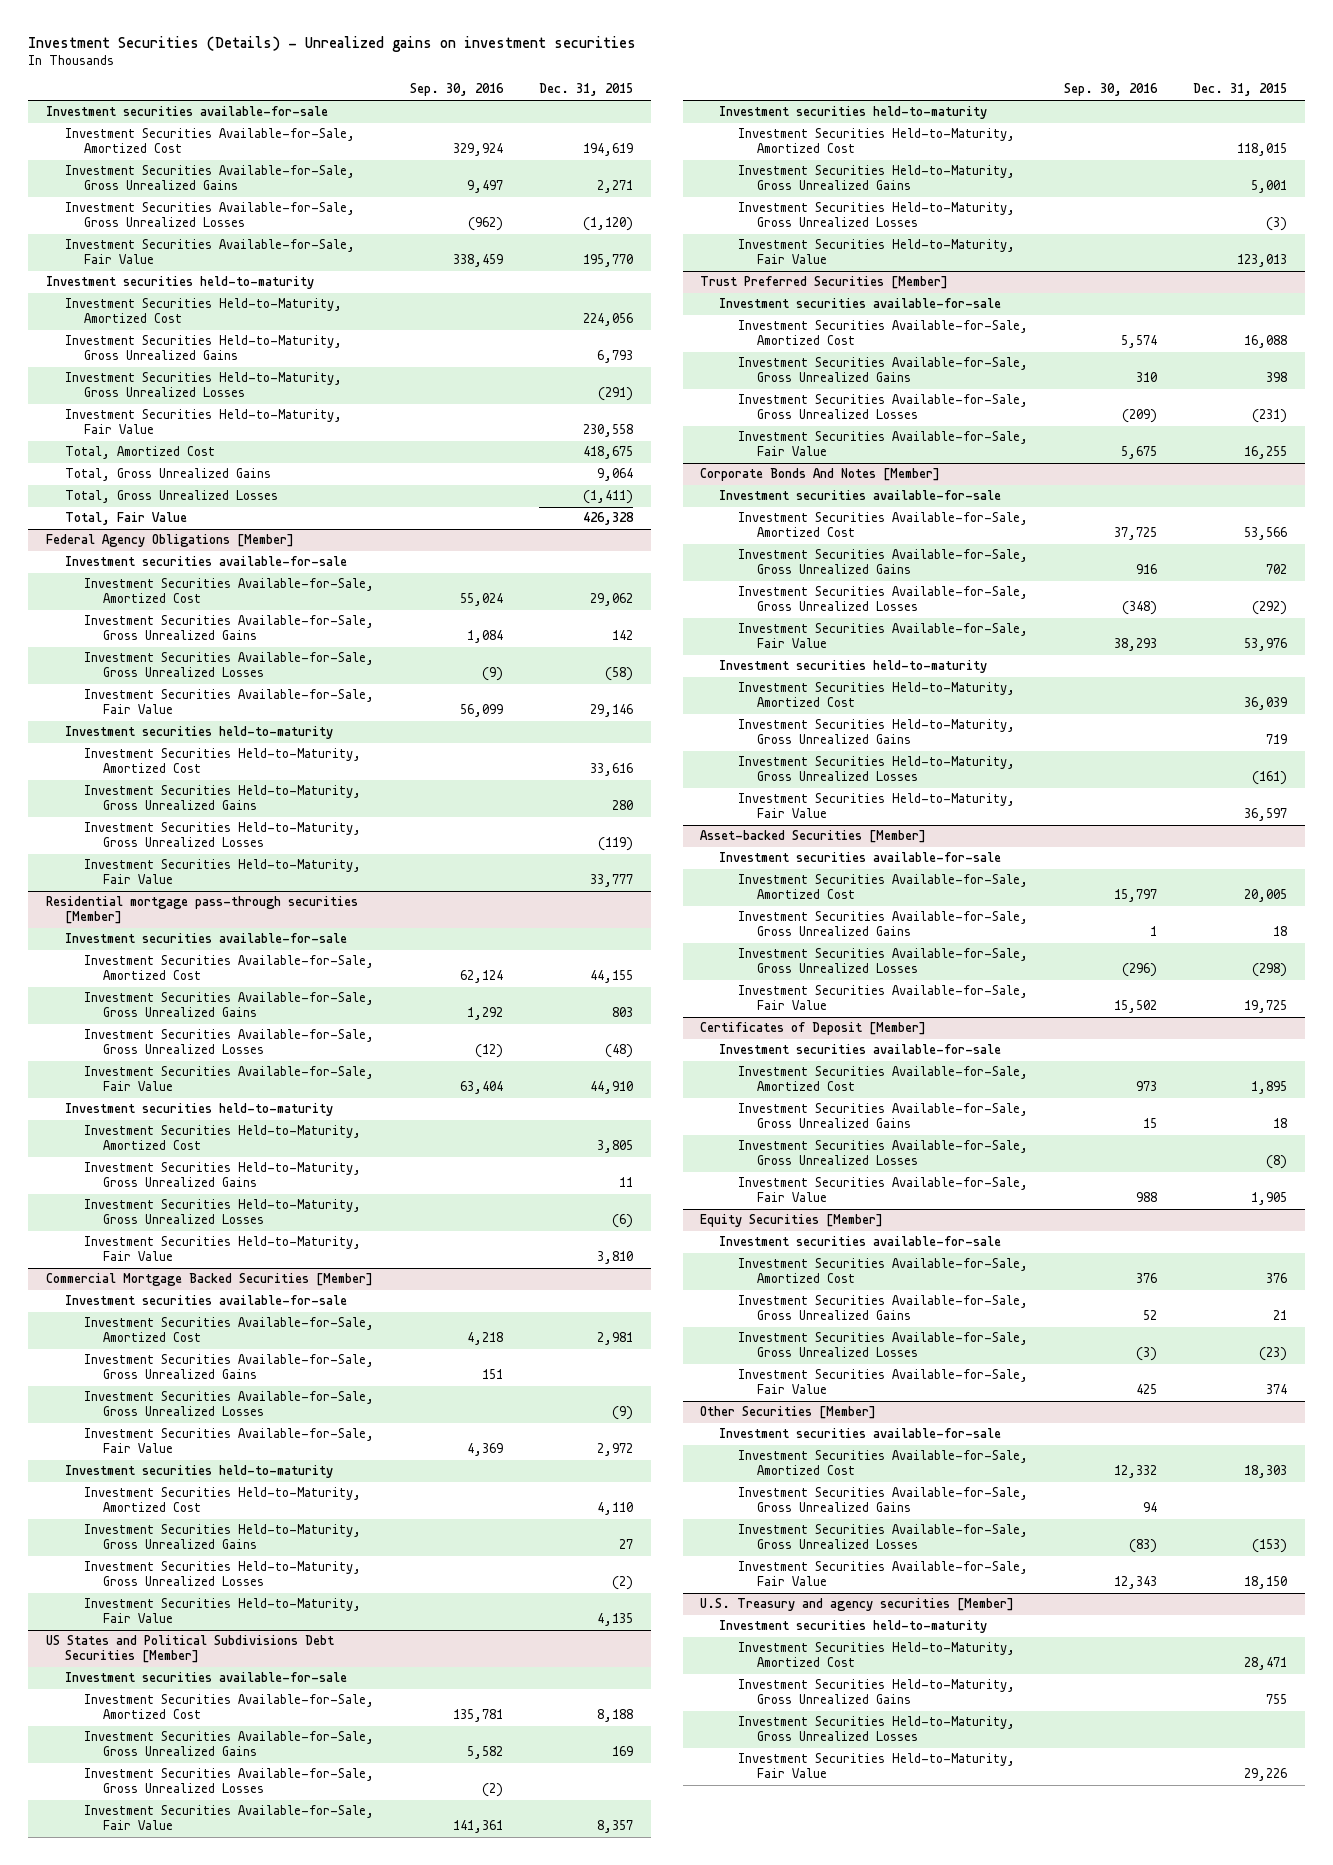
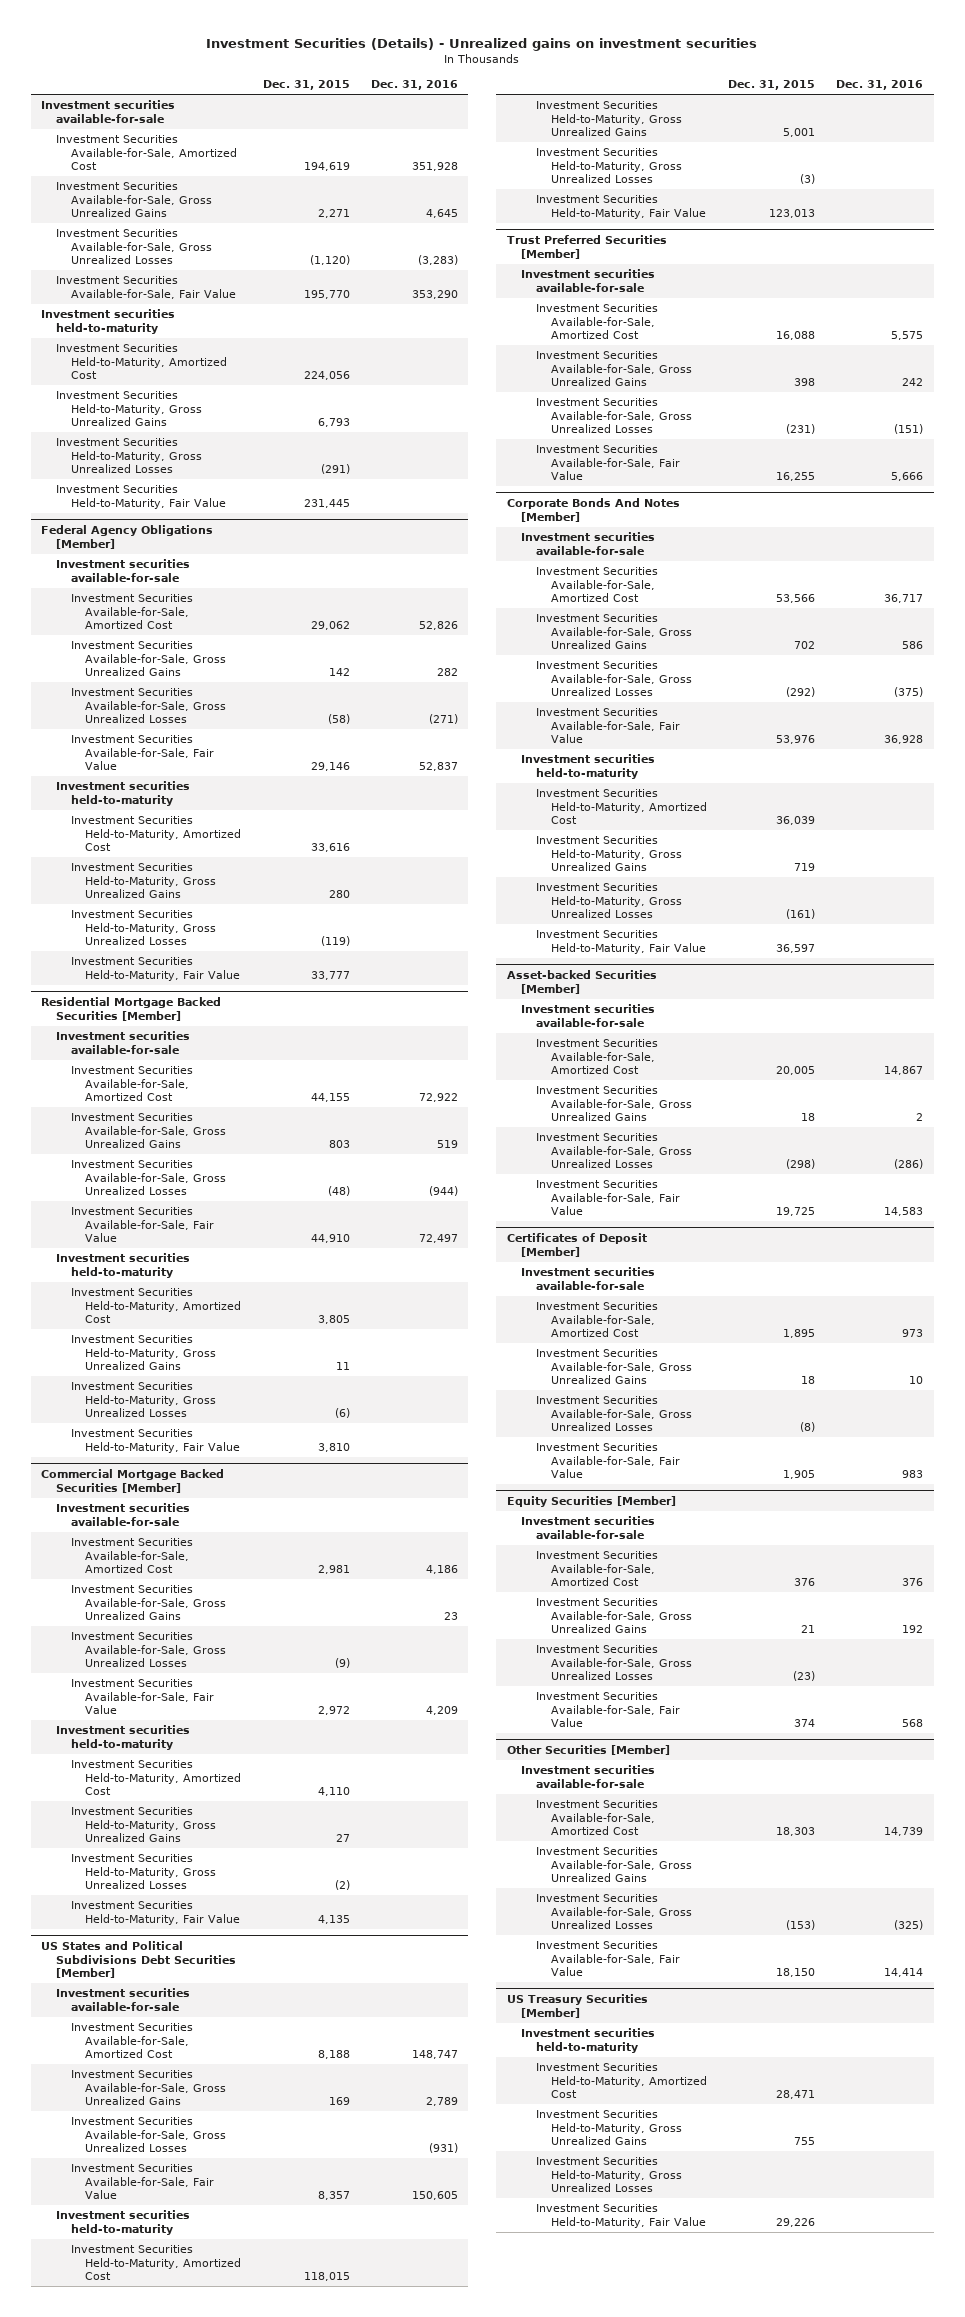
[409,83,504,97] Sep. 30, 2016 -> none
none -> [370,80,458,91] Dec. 31, 2016
[64,446,215,460] Total, Amortized Cost -> none
[64,468,271,482] Total, Gross Unrealized Gains -> none
[64,490,278,504] Total, Gross Unrealized Losses -> none
[64,512,187,526] Total, Fair Value -> none
[582,424,633,438] 230,558 -> [303,498,350,508] 231,445
[45,896,358,925] Residential mortgage pass-through securities [Member] -> [41,996,222,1021] Residential Mortgage Backed Securities [Member]
[700,1598,1015,1612] U.S. Treasury and agency securities [Member] -> [506,1993,648,2018] US Treasury Securities [Member]

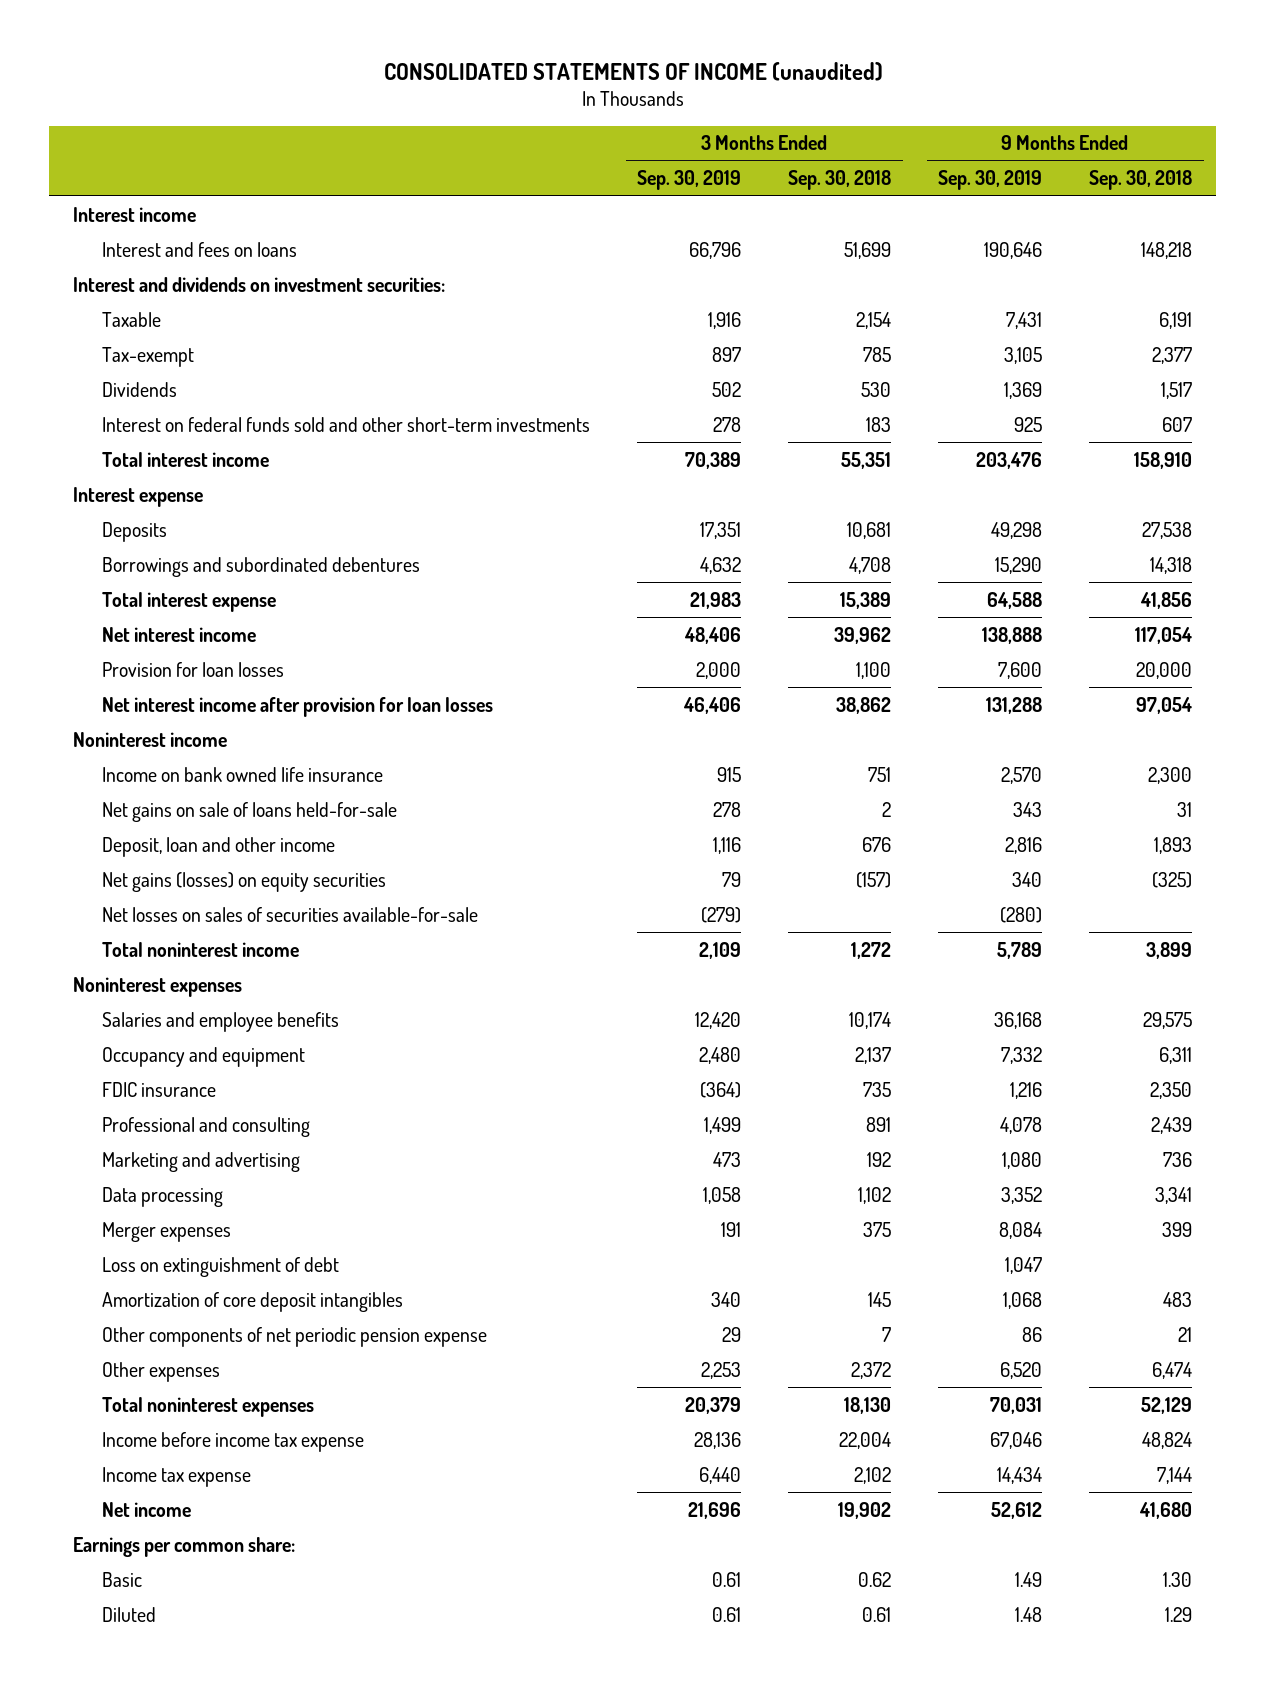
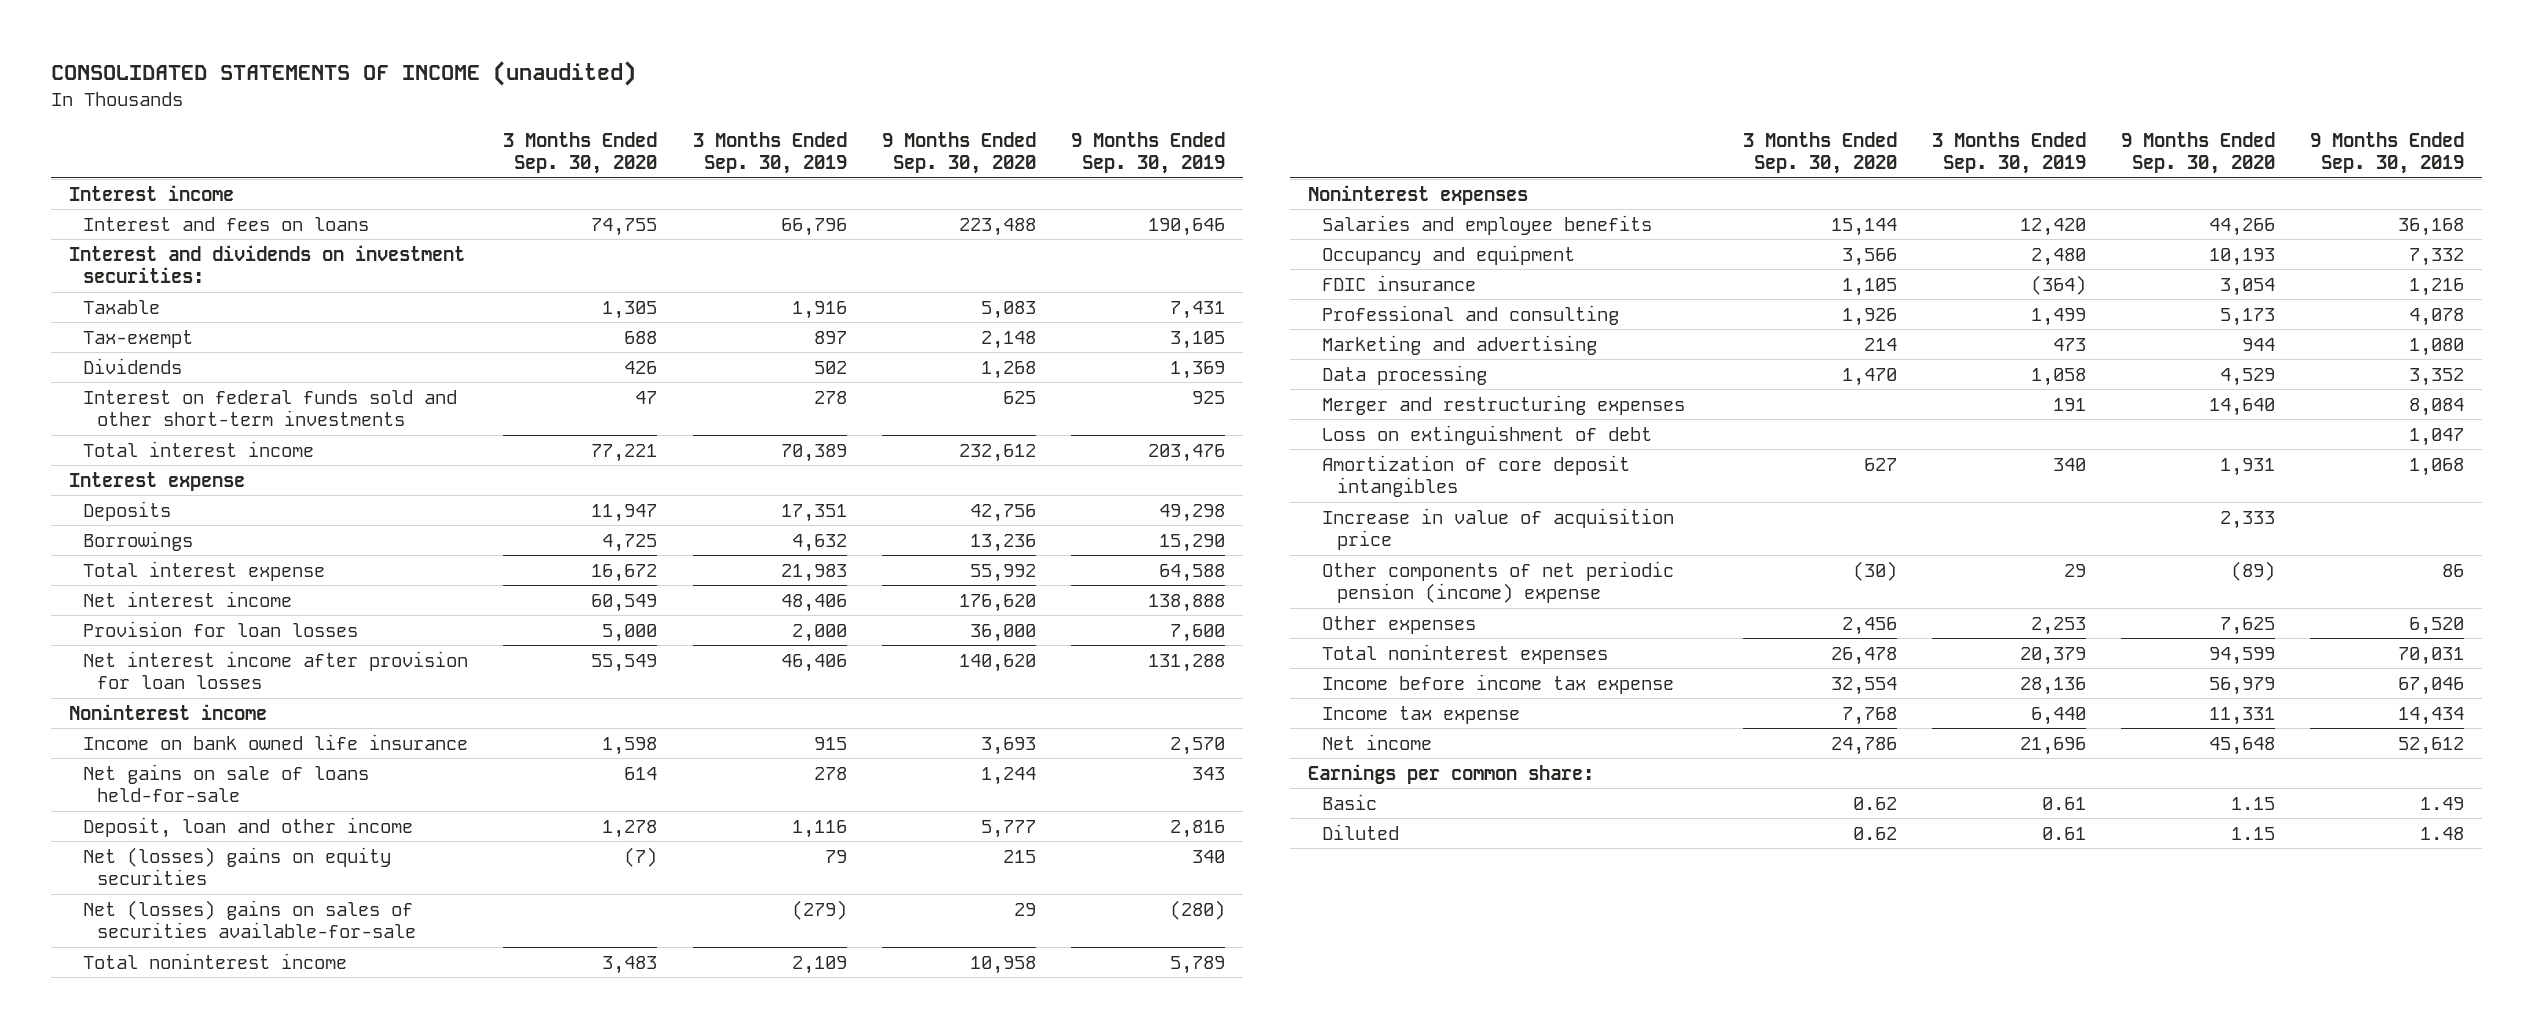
[788,170,892,191] Sep. 30, 2018 -> none
[1089,170,1193,191] Sep. 30, 2018 -> none
none -> [503,131,658,175] 3 Months Ended Sep. 30, 2020
none -> [881,131,1036,175] 9 Months Ended Sep. 30, 2020
[102,556,421,577] Borrowings and subordinated debentures -> [82,530,193,551] Borrowings
[102,871,387,892] Net gains (losses) on equity securities -> [82,846,391,886] Net (losses) gains on equity securities
[102,906,479,922] Net losses on sales of securities available-for-sale -> [82,899,417,939] Net (losses) gains on sales of securities available-for-sale
[102,1221,232,1242] Merger expenses -> [1322,394,1686,415] Merger and restructuring expenses
none -> [1322,507,1675,551] Increase in value of acquisition price
[102,1326,488,1347] Other components of net periodic pension expense -> [1322,560,1675,604] Other components of net periodic pension (income) expense

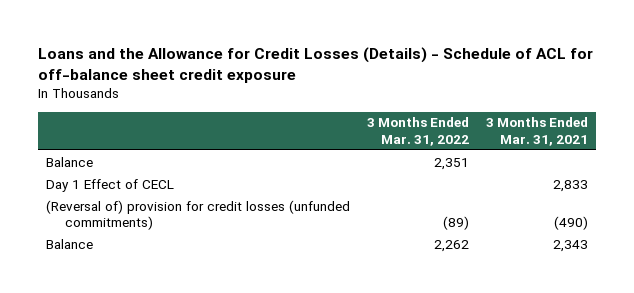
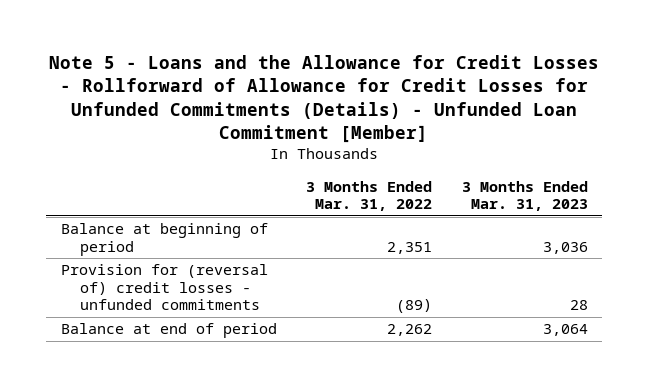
[37,46,593,83] Loans and the Allowance for Credit Losses (Details) - Schedule of ACL for off-balance sheet credit exposure -> [49,55,600,144] Note 5 - Loans and the Allowance for Credit Losses - Rollforward of Allowance for Credit Losses for Unfunded Commitments (Details) - Unfunded Loan Commitment [Member]
[485,117,588,146] 3 Months Ended Mar. 31, 2021 -> none
none -> [461,180,588,212] 3 Months Ended Mar. 31, 2023
[45,178,174,192] Day 1 Effect of CECL -> none
[45,156,93,167] Balance -> [60,223,268,256] Balance at beginning of period
[45,199,350,230] (Reversal of) provision for credit losses (unfunded commitments) -> [60,264,268,311] Provision for (reversal of) credit losses - unfunded commitments
[45,238,93,249] Balance -> [60,323,277,339] Balance at end of period

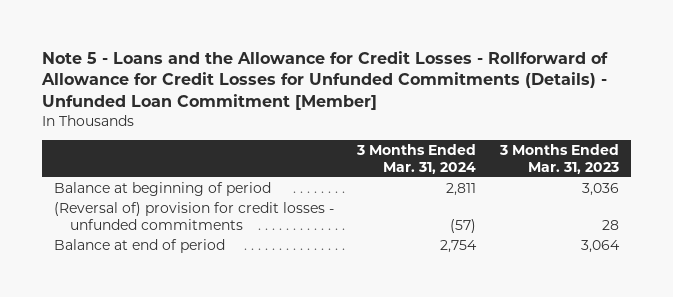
[306,180,433,212] 3 Months Ended Mar. 31, 2022 -> none
none -> [356,143,477,174] 3 Months Ended Mar. 31, 2024
[60,264,268,311] Provision for (reversal of) credit losses - unfunded commitments -> [53,202,334,230] (Reversal of) provision for credit losses - unfunded commitments

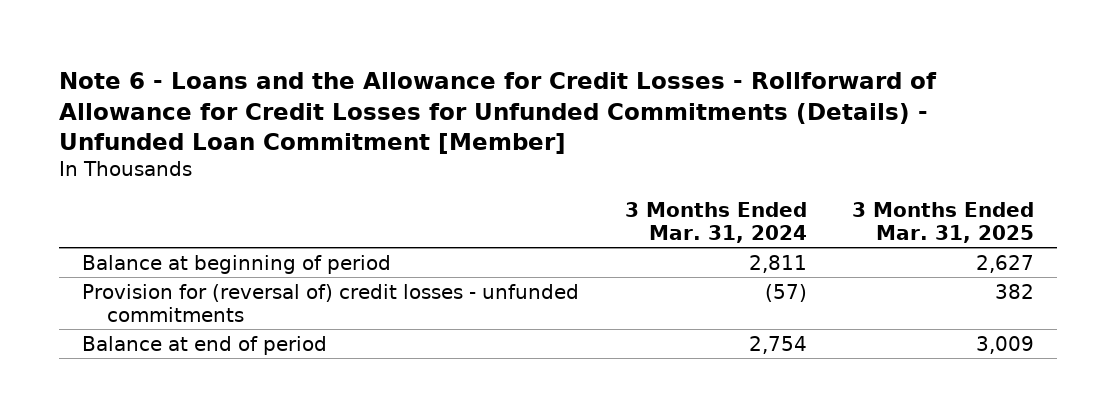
[40,50,608,110] Note 5 - Loans and the Allowance for Credit Losses - Rollforward of Allowance for Credit Losses for Unfunded Commitments (Details) - Unfunded Loan Commitment [Member] -> [59,72,938,154] Note 6 - Loans and the Allowance for Credit Losses - Rollforward of Allowance for Credit Losses for Unfunded Commitments (Details) - Unfunded Loan Commitment [Member]
[498,143,619,174] 3 Months Ended Mar. 31, 2023 -> none
none -> [852,201,1035,243] 3 Months Ended Mar. 31, 2025
[53,202,334,230] (Reversal of) provision for credit losses - unfunded commitments -> [82,283,580,322] Provision for (reversal of) credit losses - unfunded commitments

